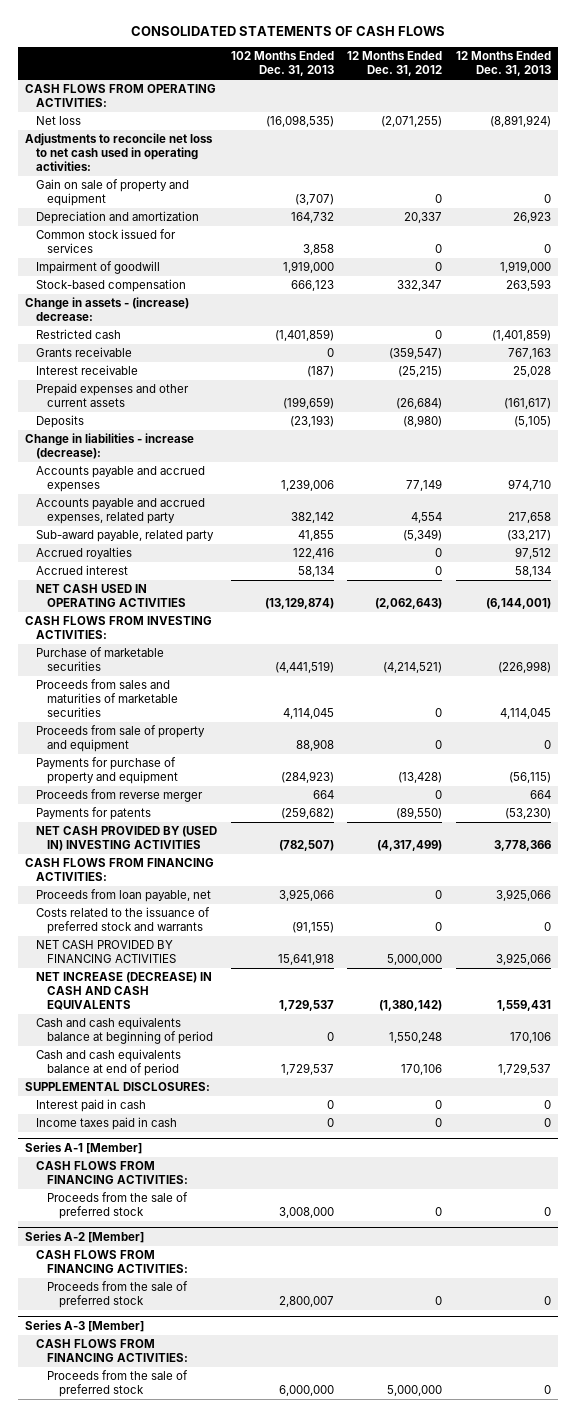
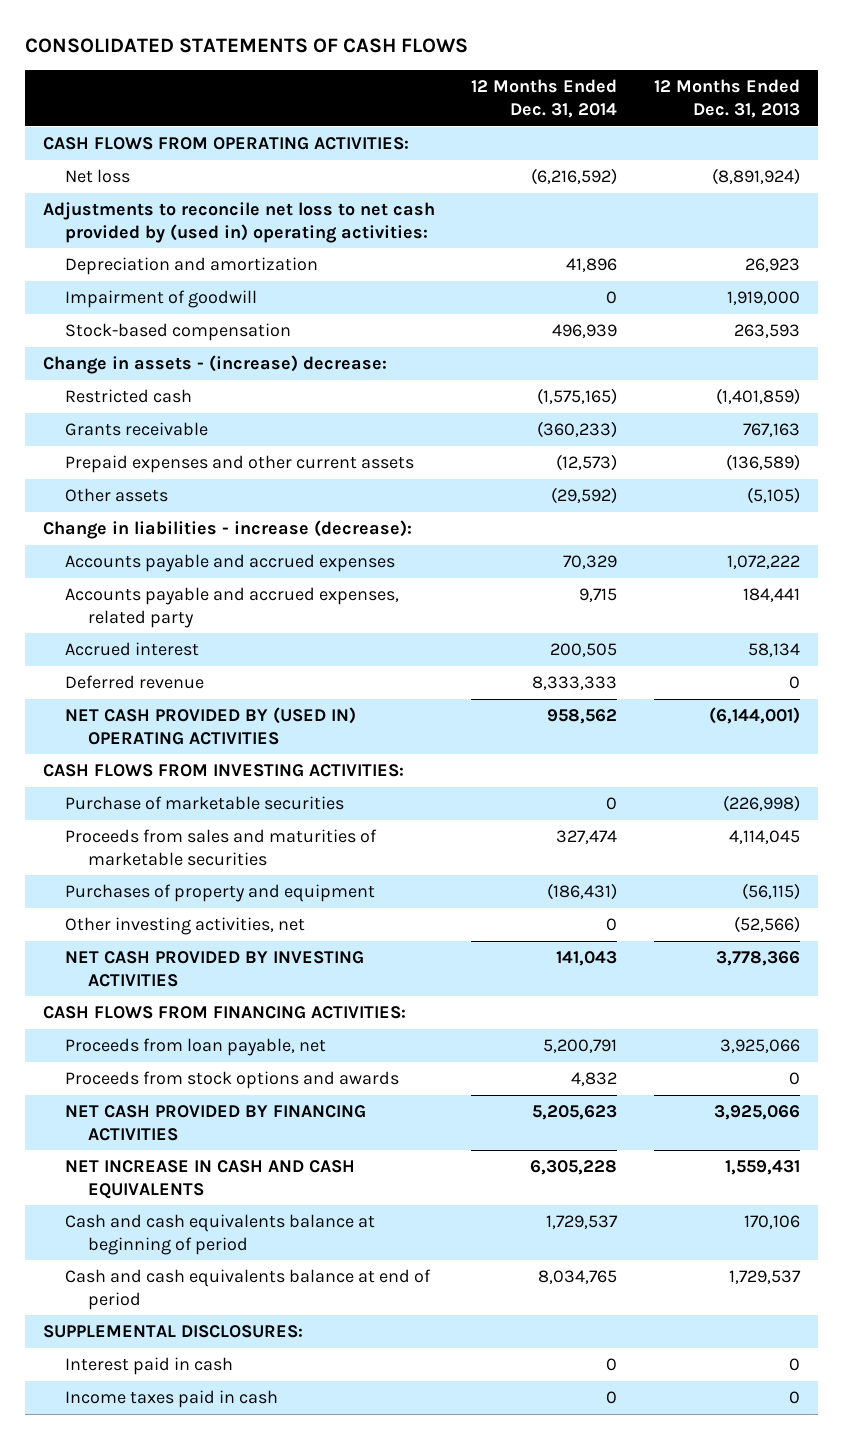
[230,51,334,77] 102 Months Ended Dec. 31, 2013 -> none
[347,51,443,77] 12 Months Ended Dec. 31, 2012 -> none
none -> [471,79,618,119] 12 Months Ended Dec. 31, 2014
[36,179,190,207] Gain on sale of property and equipment -> none
[24,133,213,171] Adjustments to reconcile net loss to net cash used in operating activities: -> [42,202,435,243] Adjustments to reconcile net loss to net cash provided by (used in) operating activities:
[36,229,177,254] Common stock issued for services -> none
[36,365,139,376] Interest receivable -> none
[504,398,552,410] (161,617) -> [725,454,800,472] (136,589)
[36,415,85,429] Deposits -> [65,488,169,503] Other assets
[36,530,215,543] Sub-award payable, related party -> none
[36,547,133,560] Accrued royalties -> none
[508,479,552,492] 974,710 -> [726,555,800,570] 1,072,222
[508,512,552,524] 217,658 -> [742,588,800,603] 184,441
none -> [65,675,205,690] Deferred revenue
[36,584,187,608] NET CASH USED IN OPERATING ACTIVITIES -> [65,707,357,745] NET CASH PROVIDED BY (USED IN) OPERATING ACTIVITIES
[36,725,206,753] Proceeds from sale of property and equipment -> none
[36,789,204,803] Proceeds from reverse merger -> none
[36,807,152,821] Payments for patents -> none
[36,757,179,785] Payments for purchase of property and equipment -> [65,884,376,903] Purchases of property and equipment
none -> [65,917,306,936] Other investing activities, net
[36,826,218,852] NET CASH PROVIDED BY (USED IN) INVESTING ACTIVITIES -> [65,951,365,987] NET CASH PROVIDED BY INVESTING ACTIVITIES
[36,907,211,935] Costs related to the issuance of preferred stock and warrants -> none
none -> [65,1071,400,1090] Proceeds from stock options and awards
[36,972,213,1010] NET INCREASE (DECREASE) IN CASH AND CASH EQUIVALENTS -> [65,1160,356,1199] NET INCREASE IN CASH AND CASH EQUIVALENTS
[24,1142,142,1155] Series A-1 [Member] -> none
[36,1161,189,1185] CASH FLOWS FROM FINANCING ACTIVITIES: -> none
[47,1192,189,1220] Proceeds from the sale of preferred stock -> none
[24,1231,144,1244] Series A-2 [Member] -> none
[36,1250,189,1274] CASH FLOWS FROM FINANCING ACTIVITIES: -> none
[47,1281,189,1309] Proceeds from the sale of preferred stock -> none
[24,1320,144,1333] Series A-3 [Member] -> none
[36,1339,189,1363] CASH FLOWS FROM FINANCING ACTIVITIES: -> none
[47,1370,189,1398] Proceeds from the sale of preferred stock -> none

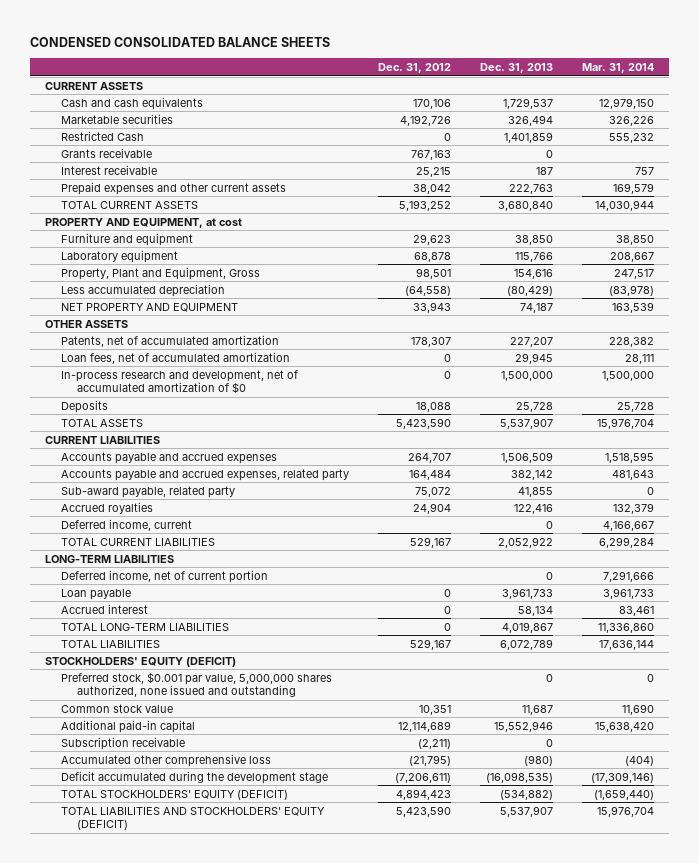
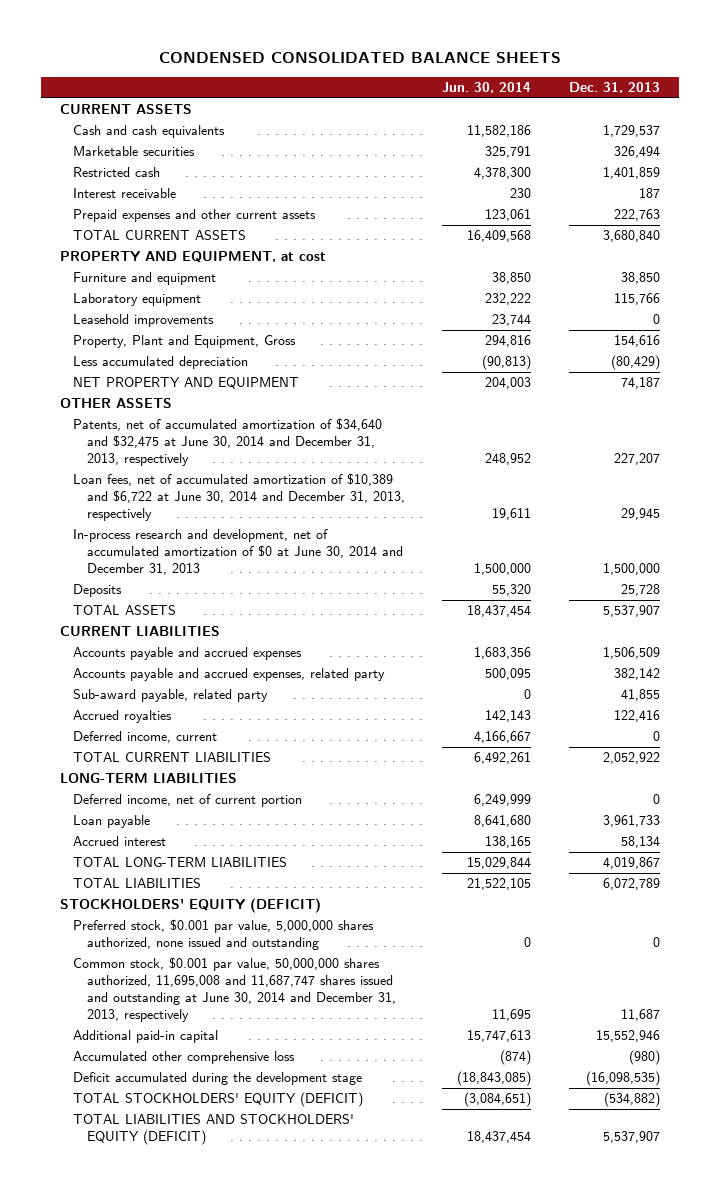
[378,62,452,73] Dec. 31, 2012 -> none
[582,62,655,73] Mar. 31, 2014 -> none
none -> [442,82,532,94] Jun. 30, 2014
[60,147,152,158] Grants receivable -> none
[60,130,144,141] Restricted Cash -> [73,167,161,178] Restricted cash
none -> [73,314,215,328] Leasehold improvements
[60,334,279,347] Patents, net of accumulated amortization -> [73,418,383,467] Patents, net of accumulated amortization of $34,640 and $32,475 at June 30, 2014 and December 31, 2013, respectively
[60,351,290,364] Loan fees, net of accumulated amortization -> [73,473,405,522] Loan fees, net of accumulated amortization of $10,389 and $6,722 at June 30, 2014 and December 31, 2013, respectively
[60,369,298,394] In-process research and development, net of accumulated amortization of $0 -> [73,529,403,576] In-process research and development, net of accumulated amortization of $0 at June 30, 2014 and December 31, 2013
[60,703,173,713] Common stock value -> [73,957,396,1023] Common stock, $0.001 par value, 50,000,000 shares authorized, 11,695,008 and 11,687,747 shares issued and outstanding at June 30, 2014 and December 31, 2013, respectively
[60,736,185,750] Subscription receivable -> none

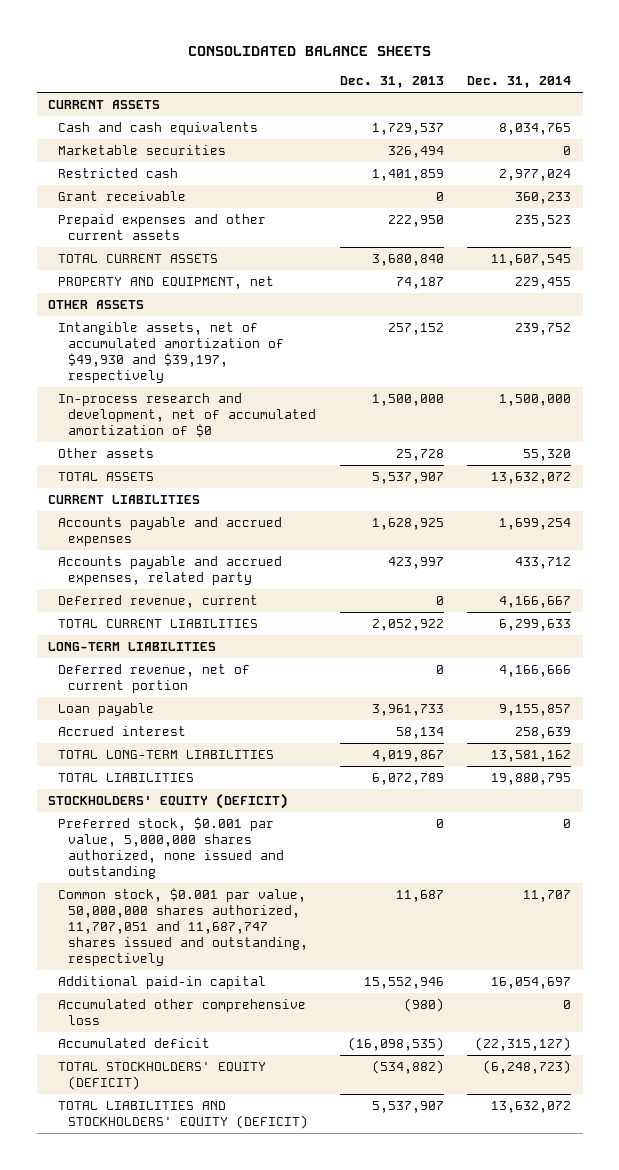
[159,52,562,64] CONDENSED CONSOLIDATED BALANCE SHEETS -> [187,46,431,57] CONSOLIDATED BALANCE SHEETS
[442,82,532,94] Jun. 30, 2014 -> none
none -> [467,76,572,89] Dec. 31, 2014
[73,188,177,199] Interest receivable -> none
none -> [58,190,187,201] Grant receivable
[614,209,661,222] 222,763 -> [387,214,444,227] 222,950
[60,251,327,264] PROPERTY AND EQUIPMENT, at cost -> none
[73,272,217,286] Furniture and equipment -> none
[73,293,202,307] Laboratory equipment -> none
[73,314,215,328] Leasehold improvements -> none
[73,335,297,349] Property, Plant and Equipment, Gross -> none
[73,356,249,370] Less accumulated depreciation -> none
[73,377,300,390] NET PROPERTY AND EQUIPMENT -> [58,275,275,289] PROPERTY AND EQUIPMENT, net
[73,473,405,522] Loan fees, net of accumulated amortization of $10,389 and $6,722 at June 30, 2014 and December 31, 2013, respectively -> none
[73,418,383,467] Patents, net of accumulated amortization of $34,640 and $32,475 at June 30, 2014 and December 31, 2013, respectively -> [58,321,285,383] Intangible assets, net of accumulated amortization of $49,930 and $39,197, respectively
[614,453,661,466] 227,207 -> [387,322,444,335] 257,152
[73,529,403,576] In-process research and development, net of accumulated amortization of $0 at June 30, 2014 and December 31, 2013 -> [58,392,317,437] In-process research and development, net of accumulated amortization of $0
[73,584,123,598] Deposits -> [58,447,155,458] Other assets
[73,689,269,703] Sub-award payable, related party -> none
[73,710,173,724] Accrued royalties -> none
[603,647,661,660] 1,506,509 -> [371,517,444,530] 1,628,925
[614,668,661,681] 382,142 -> [387,556,444,569] 423,997
[73,731,218,744] Deferred income, current -> [58,594,259,608] Deferred revenue, current
[73,794,303,808] Deferred income, net of current portion -> [58,663,251,693] Deferred revenue, net of current portion
[73,957,396,1023] Common stock, $0.001 par value, 50,000,000 shares authorized, 11,695,008 and 11,687,747 shares issued and outstanding at June 30, 2014 and December 31, 2013, respectively -> [58,887,309,966] Common stock, $0.001 par value, 50,000,000 shares authorized, 11,707,051 and 11,687,747 shares issued and outstanding, respectively
[73,1072,363,1086] Deficit accumulated during the development stage -> [58,1037,211,1048] Accumulated deficit

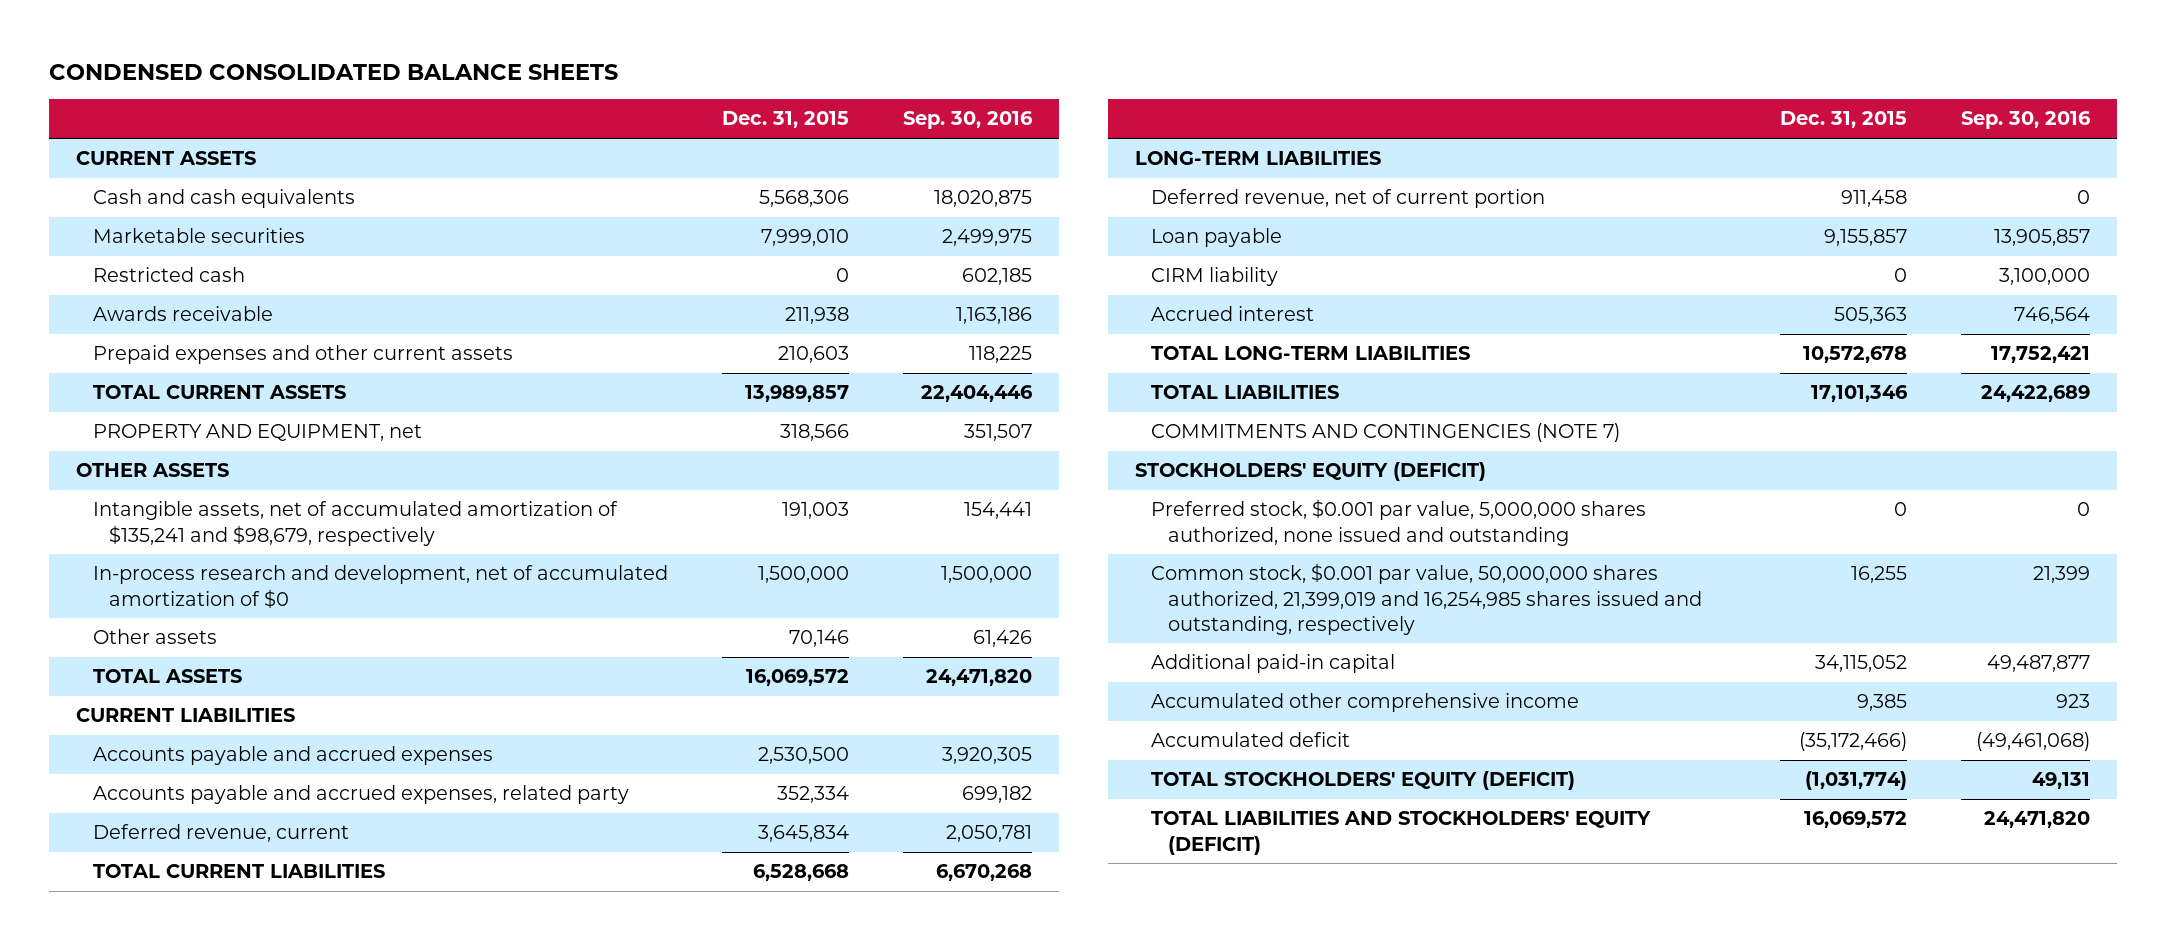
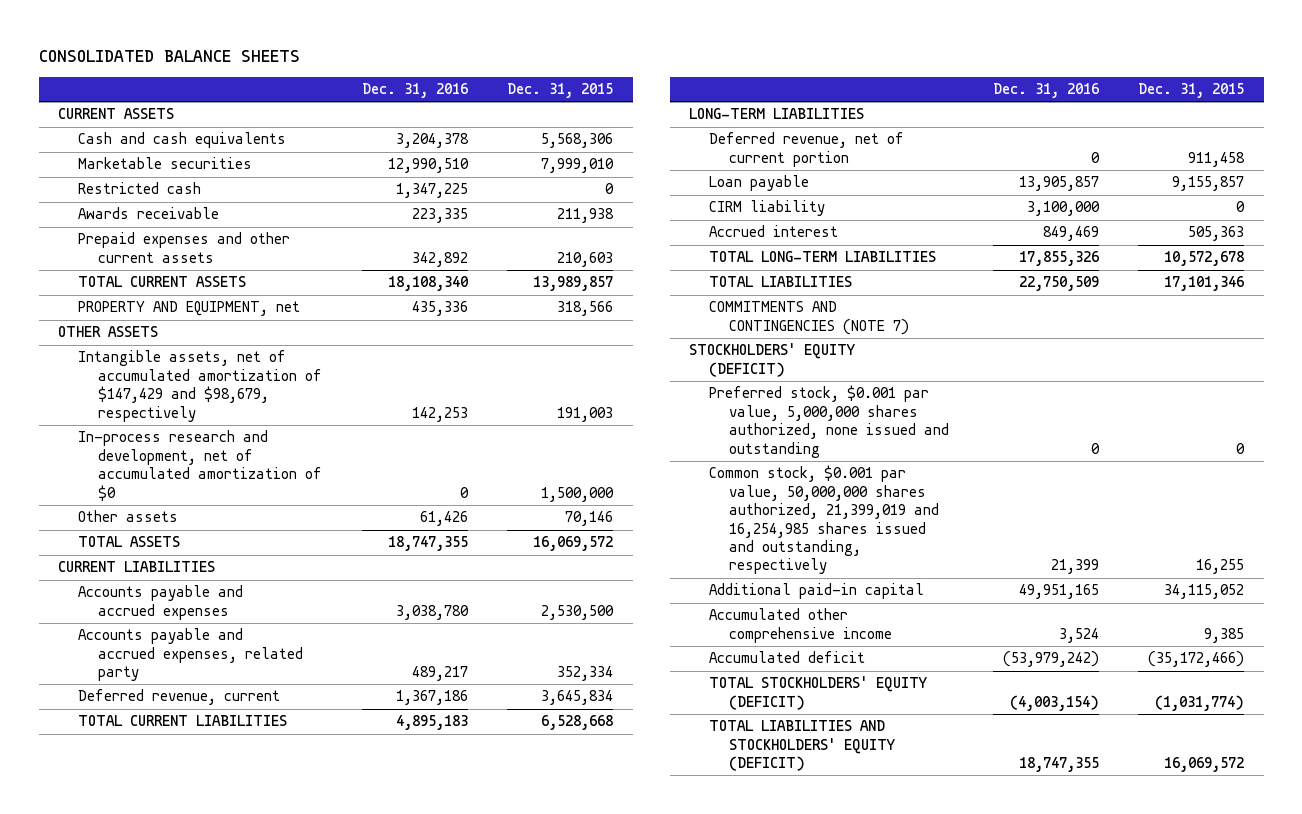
[49,63,619,80] CONDENSED CONSOLIDATED BALANCE SHEETS -> [38,49,300,62] CONSOLIDATED BALANCE SHEETS
[902,111,1033,130] Sep. 30, 2016 -> none
none -> [361,83,468,99] Dec. 31, 2016
[92,501,618,546] Intangible assets, net of accumulated amortization of $135,241 and $98,679, respectively -> [78,350,323,422] Intangible assets, net of accumulated amortization of $147,429 and $98,679, respectively

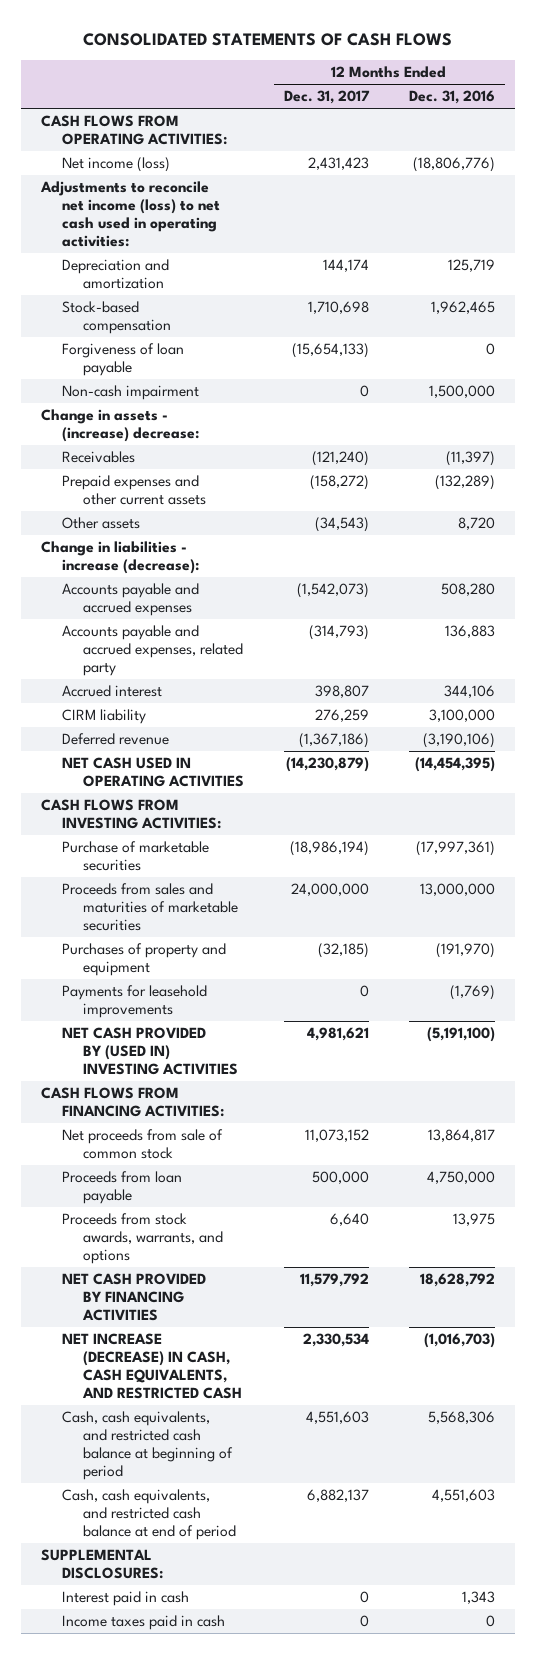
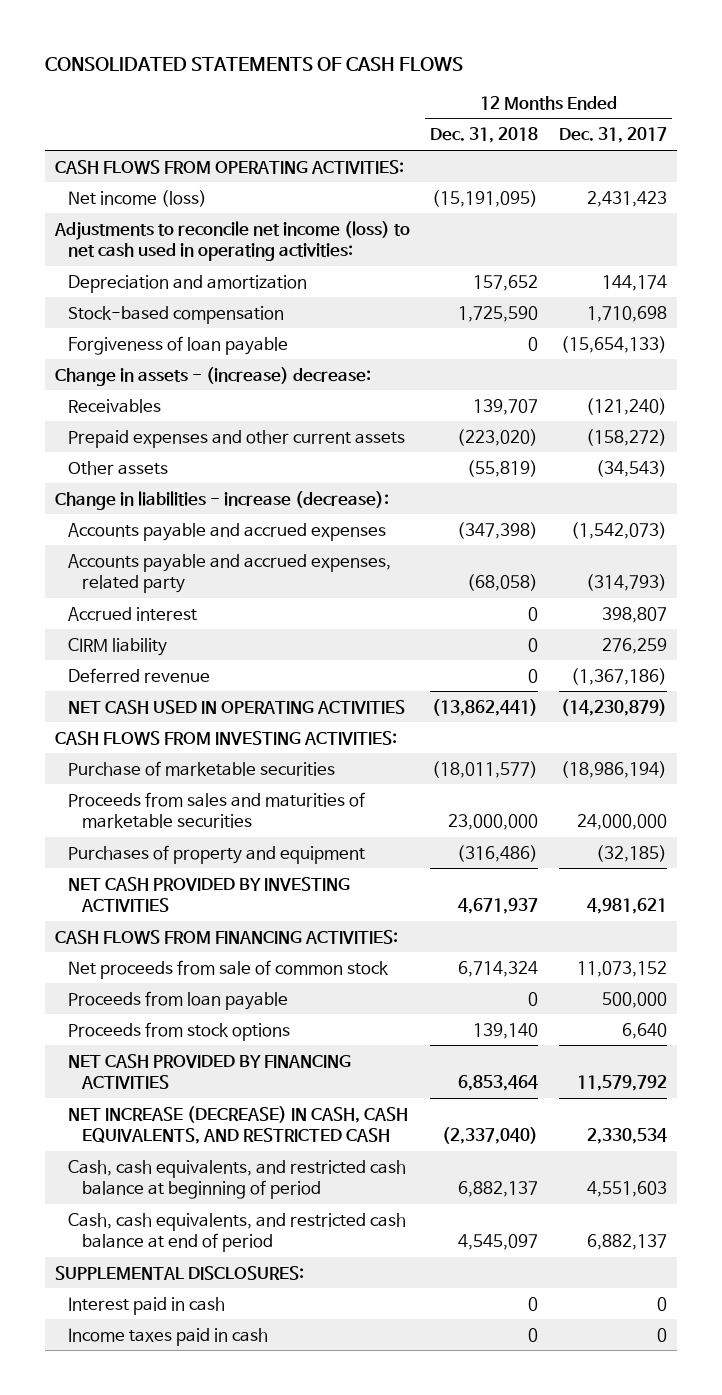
[408,90,495,105] Dec. 31, 2016 -> none
none -> [430,127,539,144] Dec. 31, 2018
[61,385,199,401] Non-cash impairment -> none
[61,985,207,1019] Payments for leasehold improvements -> none
[61,1027,238,1076] NET CASH PROVIDED BY (USED IN) INVESTING ACTIVITIES -> [68,876,351,912] NET CASH PROVIDED BY INVESTING ACTIVITIES
[61,1213,223,1265] Proceeds from stock awards, warrants, and options -> [68,1021,291,1041] Proceeds from stock options

